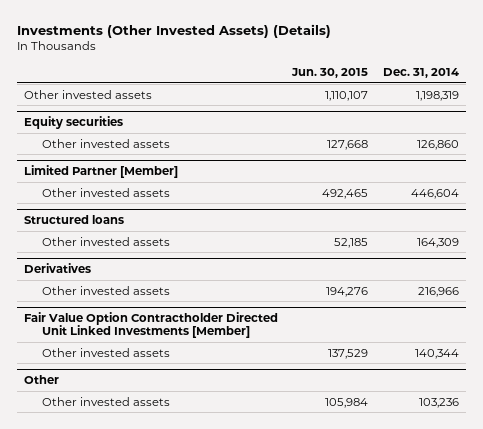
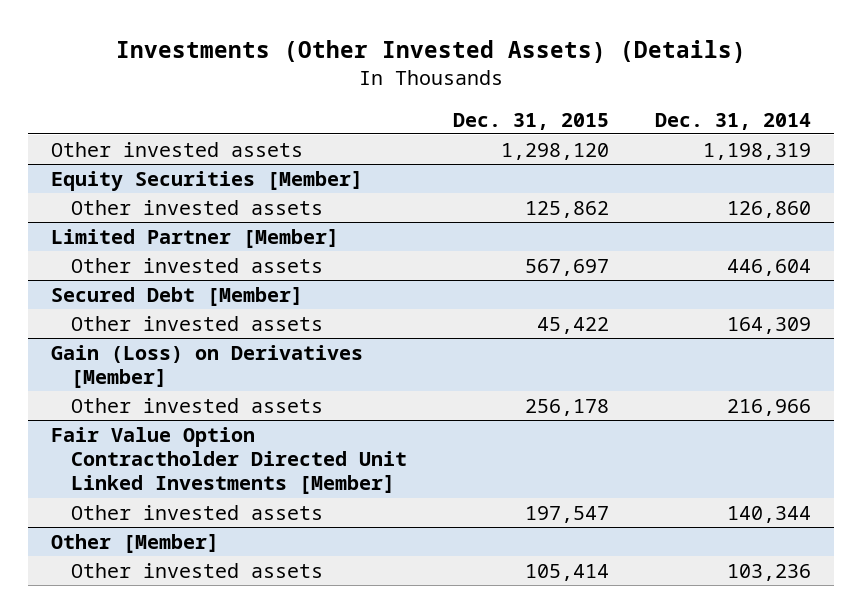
[291,68,369,79] Jun. 30, 2015 -> none
none -> [453,112,610,130] Dec. 31, 2015
[24,116,124,130] Equity securities -> [50,170,363,191] Equity Securities [Member]
[24,215,125,225] Structured loans -> [50,286,303,306] Secured Debt [Member]
[24,263,92,274] Derivatives -> [50,344,363,388] Gain (Loss) on Derivatives [Member]
[24,375,60,385] Other -> [50,533,219,553] Other [Member]

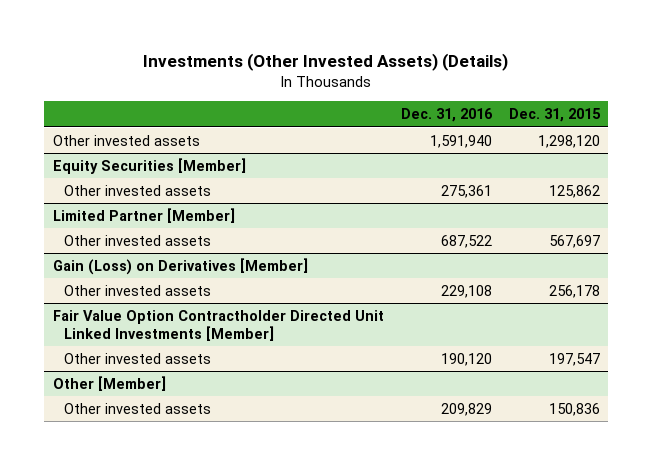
[655,112,812,130] Dec. 31, 2014 -> none
none -> [400,108,493,123] Dec. 31, 2016
[50,286,303,306] Secured Debt [Member] -> none
[71,315,324,331] Other invested assets -> none
[525,563,610,581] 105,414 -> [548,402,600,416] 150,836

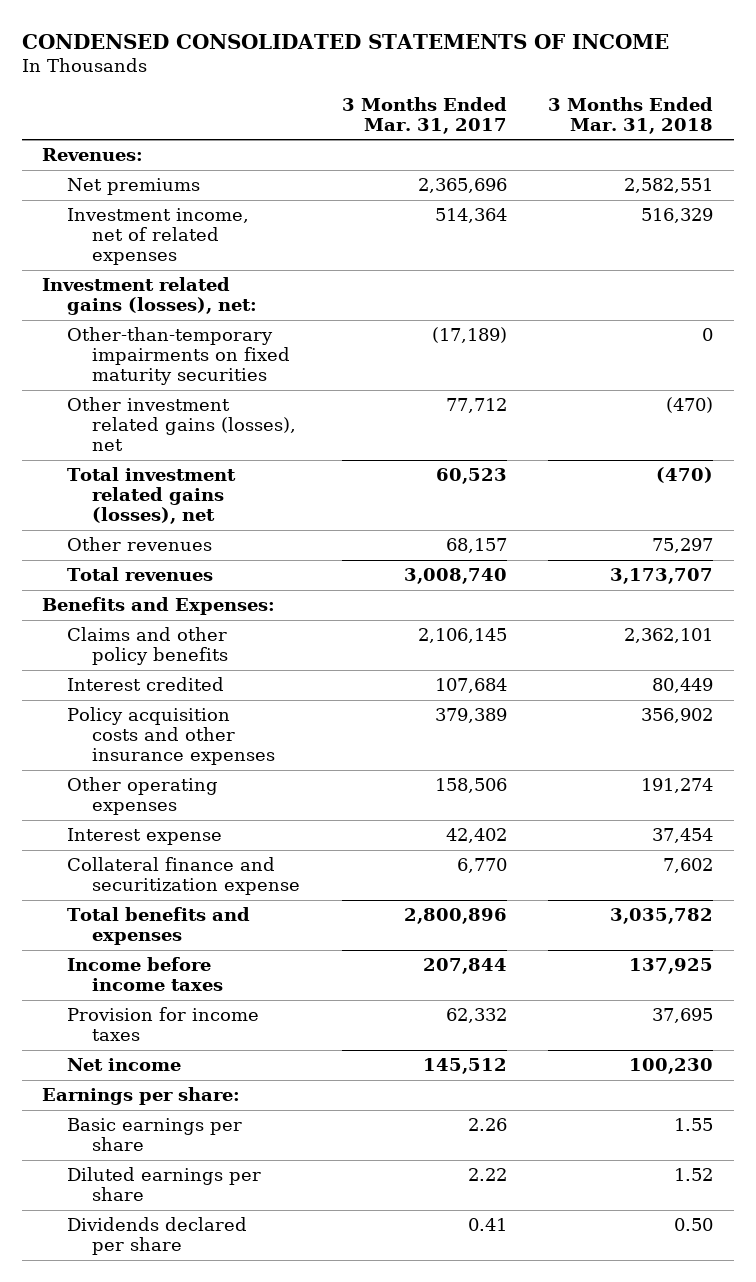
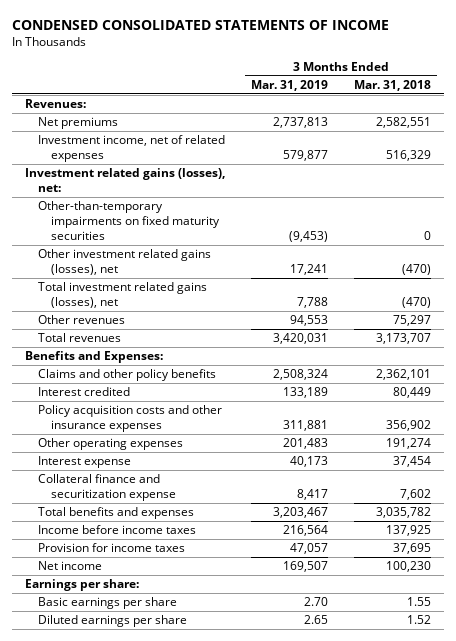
[341,96,507,134] 3 Months Ended Mar. 31, 2017 -> none
none -> [251,79,329,91] Mar. 31, 2019
[67,1217,248,1256] Dividends declared per share -> none

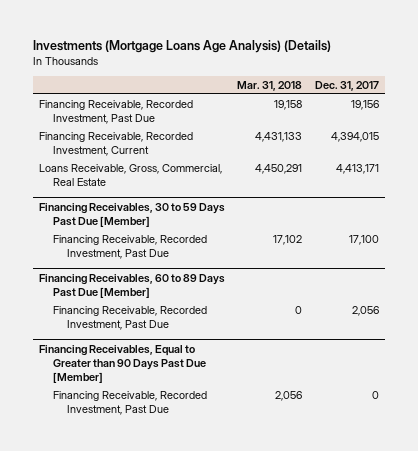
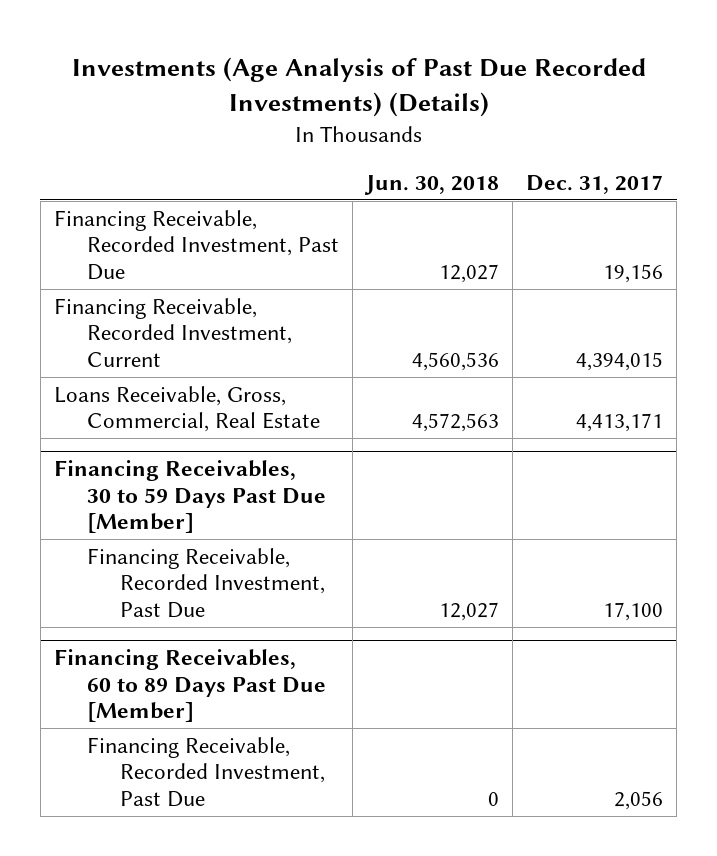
[32,40,331,54] Investments (Mortgage Loans Age Analysis) (Details) -> [71,56,646,118] Investments (Age Analysis of Past Due Recorded Investments) (Details)
[237,81,303,92] Mar. 31, 2018 -> none
none -> [364,174,500,195] Jun. 30, 2018
[39,344,206,383] Financing Receivables, Equal to Greater than 90 Days Past Due [Member] -> none
[52,390,207,415] Financing Receivable, Recorded Investment, Past Due -> none

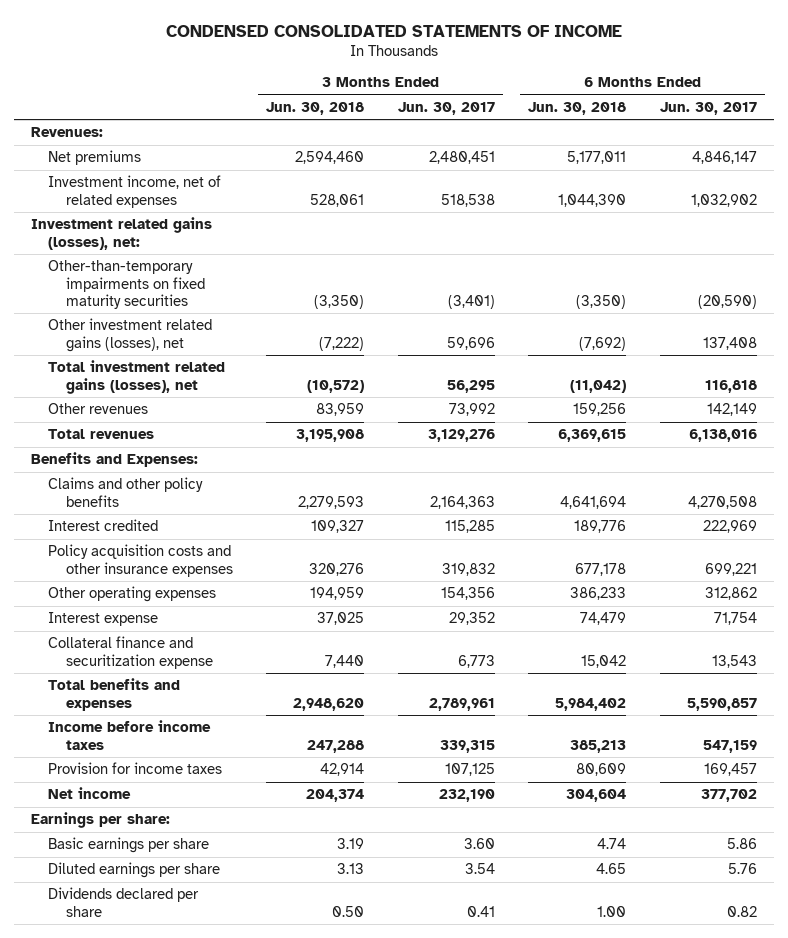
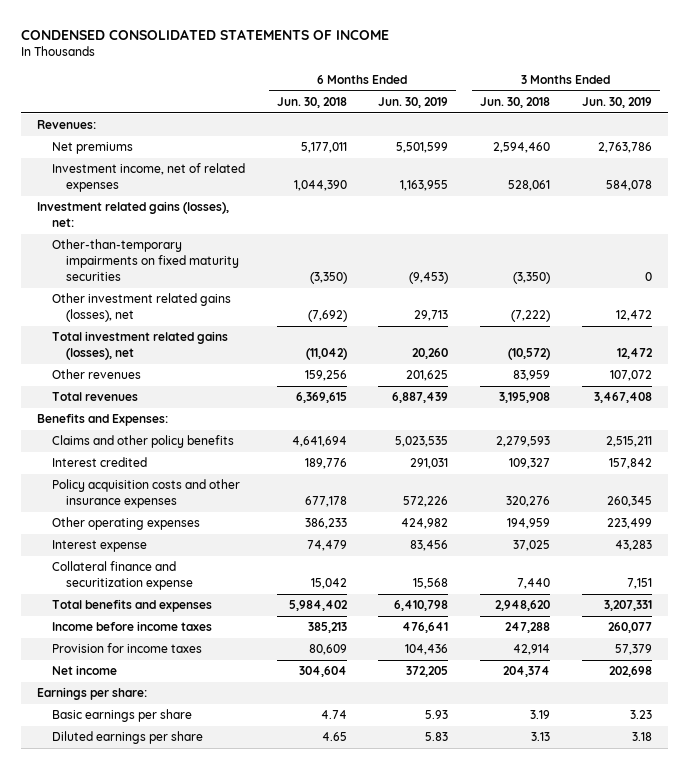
[397,101,495,115] Jun. 30, 2017 -> none
[660,101,758,115] Jun. 30, 2017 -> none
none -> [378,97,449,109] Jun. 30, 2019
none -> [582,97,653,109] Jun. 30, 2019
[48,887,200,917] Dividends declared per share -> none

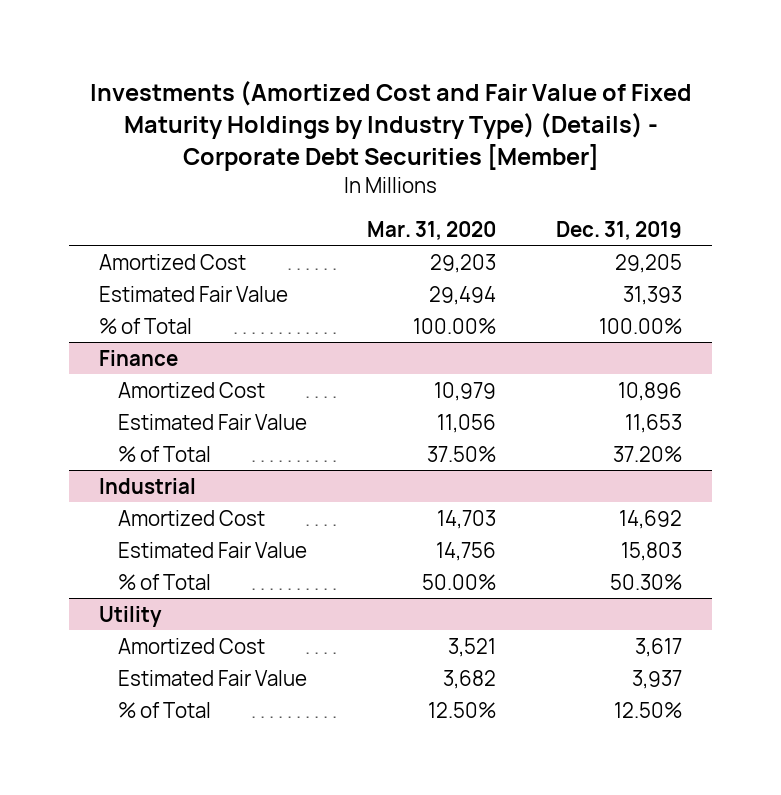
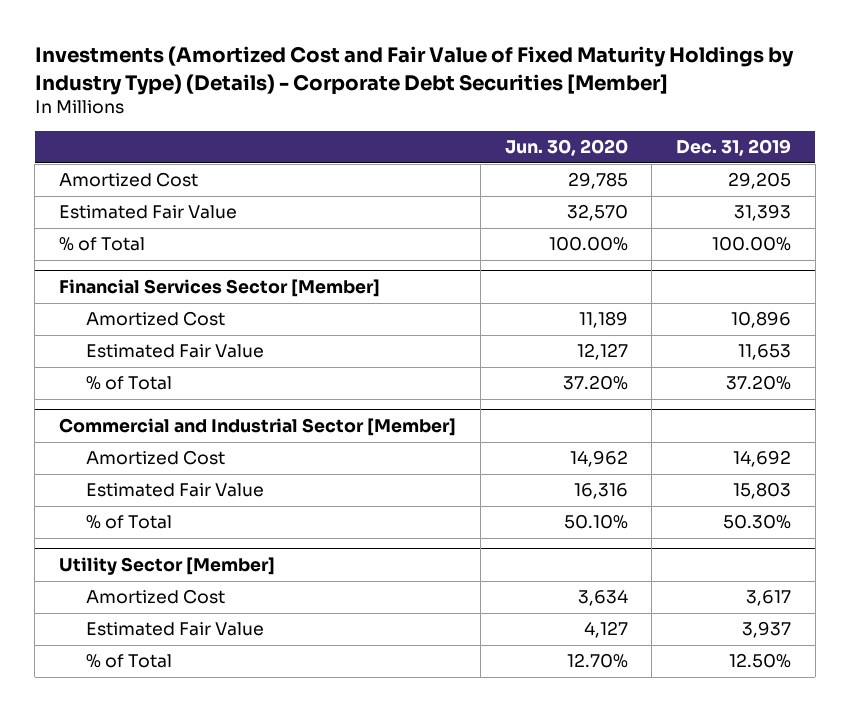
[366,220,496,240] Mar. 31, 2020 -> none
none -> [504,139,628,157] Jun. 30, 2020
[99,349,179,366] Finance -> [59,279,381,298] Financial Services Sector [Member]
[99,477,197,494] Industrial -> [59,418,457,437] Commercial and Industrial Sector [Member]
[99,605,163,627] Utility -> [59,557,276,576] Utility Sector [Member]

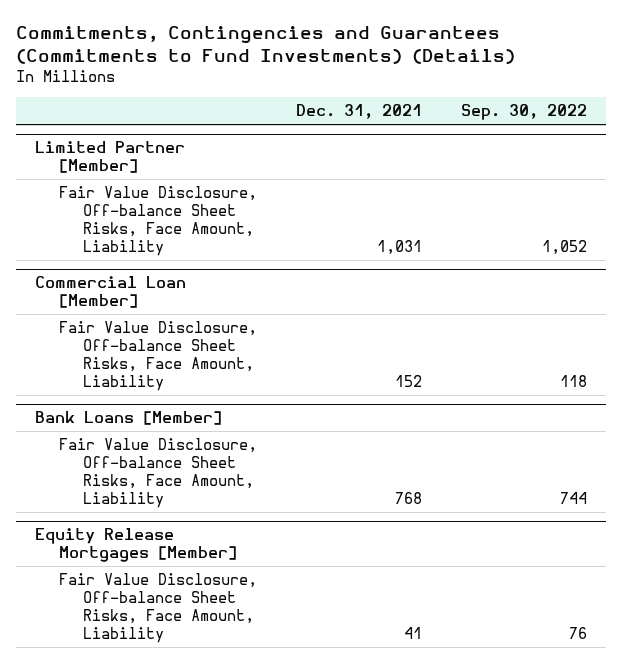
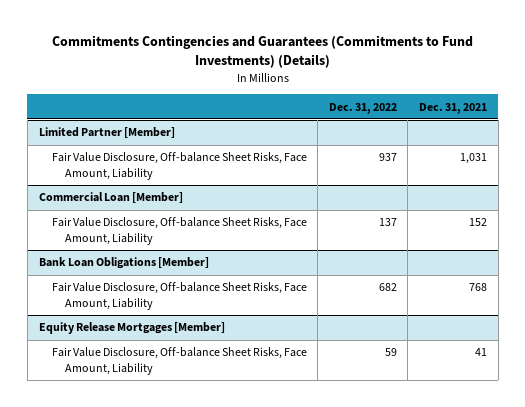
[15,25,515,65] Commitments, Contingencies and Guarantees (Commitments to Fund Investments) (Details) -> [51,35,473,69] Commitments Contingencies and Guarantees (Commitments to Fund Investments) (Details)
[460,104,587,121] Sep. 30, 2022 -> none
none -> [328,102,397,114] Dec. 31, 2022
[35,411,223,426] Bank Loans [Member] -> [38,257,209,270] Bank Loan Obligations [Member]

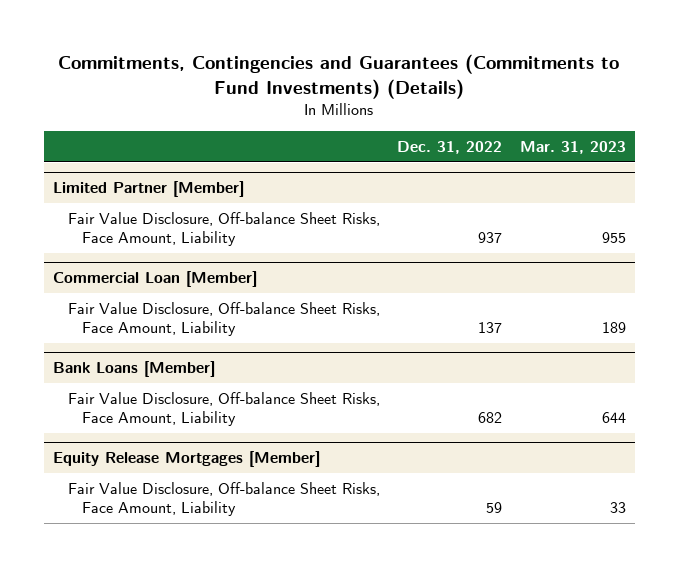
[51,35,473,69] Commitments Contingencies and Guarantees (Commitments to Fund Investments) (Details) -> [58,53,620,99] Commitments, Contingencies and Guarantees (Commitments to Fund Investments) (Details)
[418,102,487,114] Dec. 31, 2021 -> none
none -> [519,140,626,154] Mar. 31, 2023
[38,257,209,270] Bank Loan Obligations [Member] -> [52,361,215,378] Bank Loans [Member]

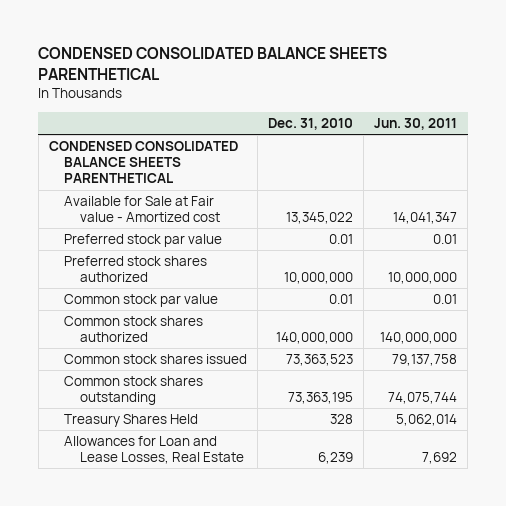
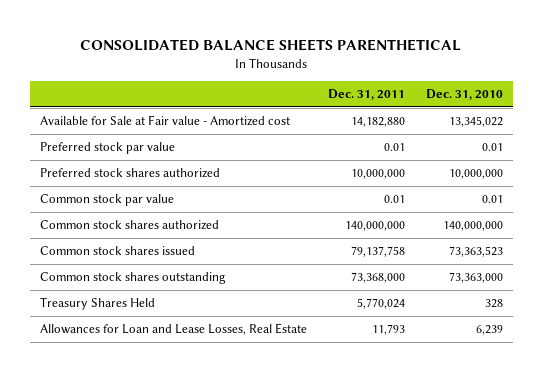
[38,47,388,81] CONDENSED CONSOLIDATED BALANCE SHEETS PARENTHETICAL -> [80,38,462,51] CONSOLIDATED BALANCE SHEETS PARENTHETICAL
[374,118,458,131] Jun. 30, 2011 -> none
none -> [327,89,405,101] Dec. 31, 2011
[48,141,238,184] CONDENSED CONSOLIDATED BALANCE SHEETS PARENTHETICAL -> none
[288,392,354,405] 73,363,195 -> [448,272,503,284] 73,363,000

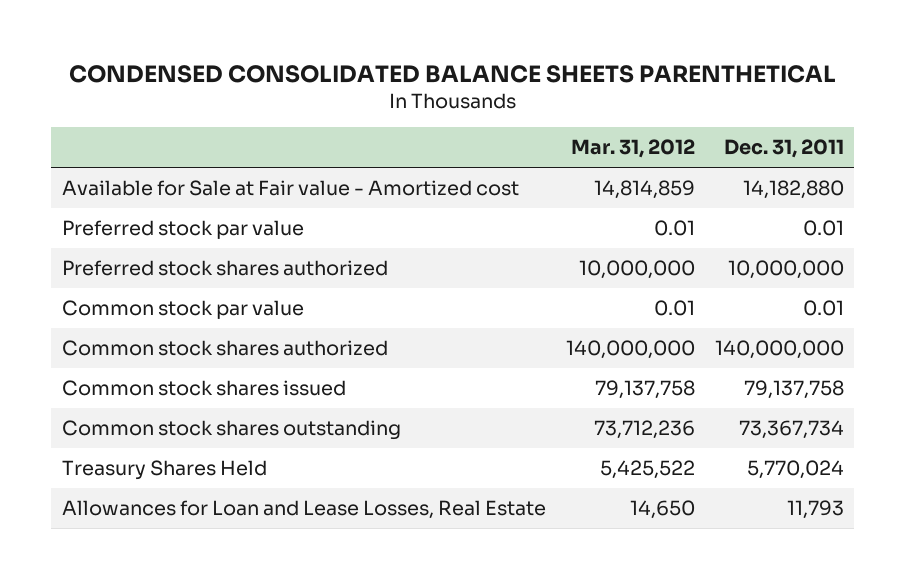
[80,38,462,51] CONSOLIDATED BALANCE SHEETS PARENTHETICAL -> [68,64,836,83] CONDENSED CONSOLIDATED BALANCE SHEETS PARENTHETICAL
[425,89,503,101] Dec. 31, 2010 -> none
none -> [570,139,695,159] Mar. 31, 2012
[350,272,405,284] 73,368,000 -> [739,420,845,440] 73,367,734

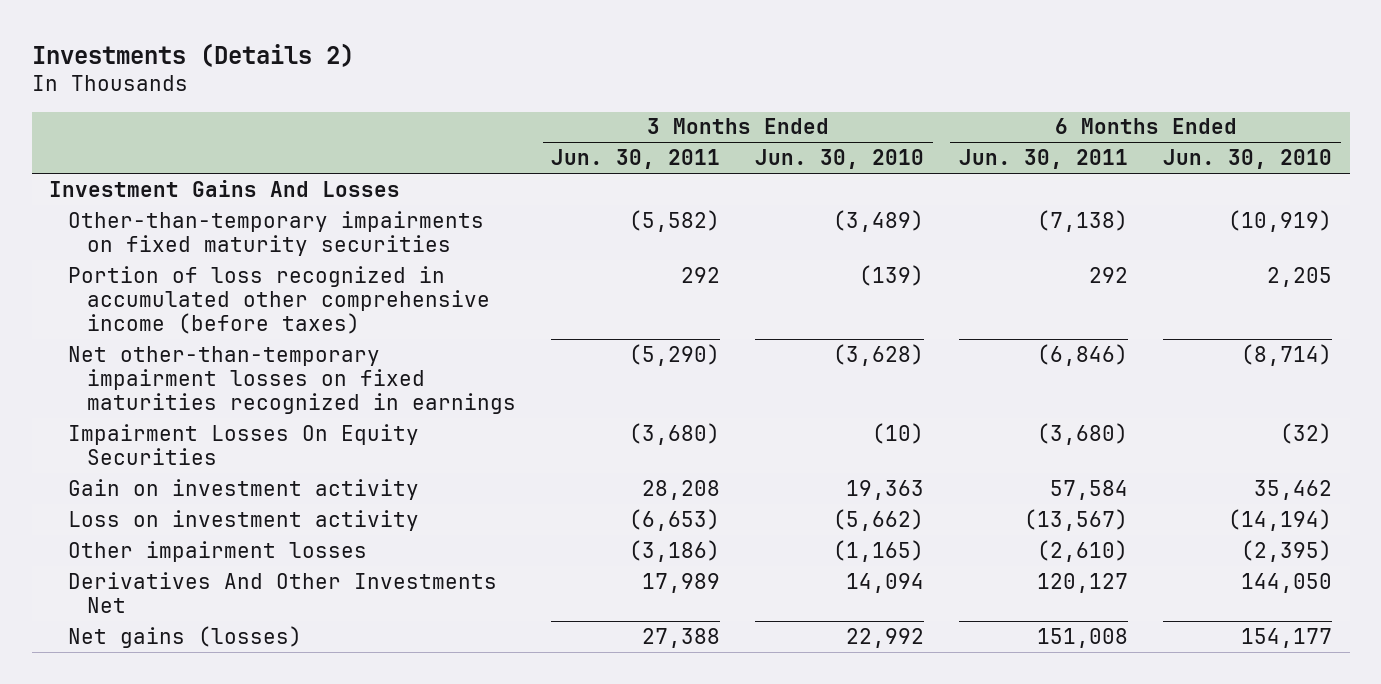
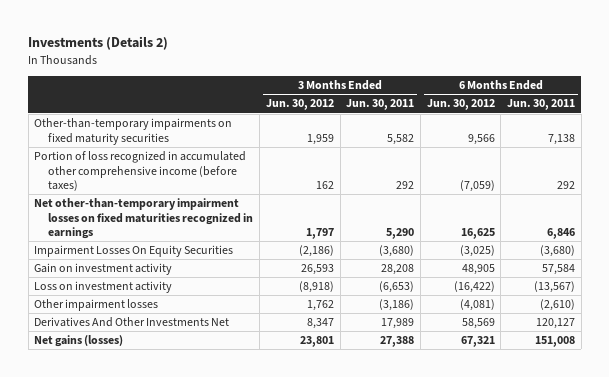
[755,149,925,170] Jun. 30, 2010 -> none
[1163,149,1333,170] Jun. 30, 2010 -> none
none -> [265,99,334,111] Jun. 30, 2012
none -> [426,99,495,111] Jun. 30, 2012
[49,179,401,197] Investment Gains And Losses -> none
[629,209,721,232] (5,582) -> [387,133,415,145] 5,582
[1037,209,1129,232] (7,138) -> [548,133,576,145] 7,138
[629,343,721,366] (5,290) -> [386,227,415,239] 5,290
[1037,343,1129,366] (6,846) -> [547,227,576,239] 6,846

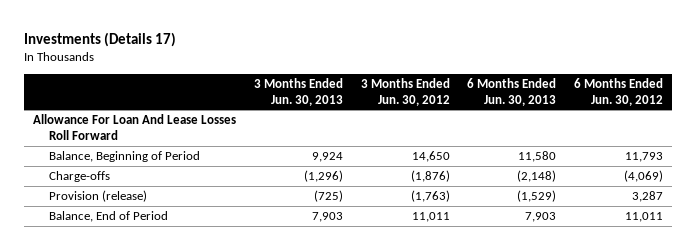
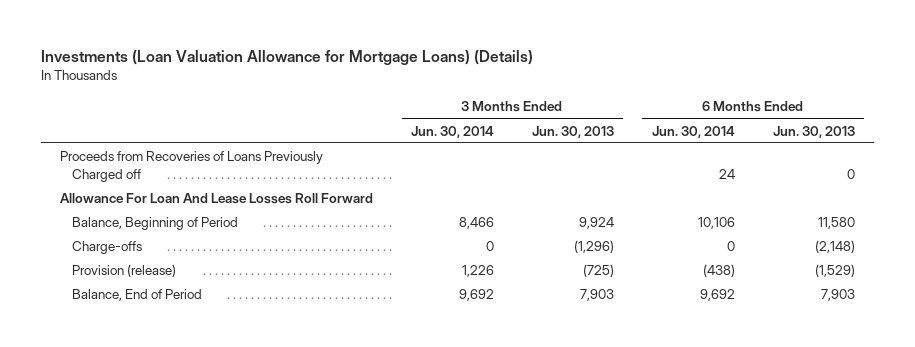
[24,31,177,47] Investments (Details 17) -> [41,50,534,66] Investments (Loan Valuation Allowance for Mortgage Loans) (Details)
[360,77,450,106] 3 Months Ended Jun. 30, 2012 -> none
[573,77,663,106] 6 Months Ended Jun. 30, 2012 -> none
none -> [411,125,495,138] Jun. 30, 2014
none -> [651,125,735,138] Jun. 30, 2014
none -> [60,151,324,182] Proceeds from Recoveries of Loans Previously Charged off

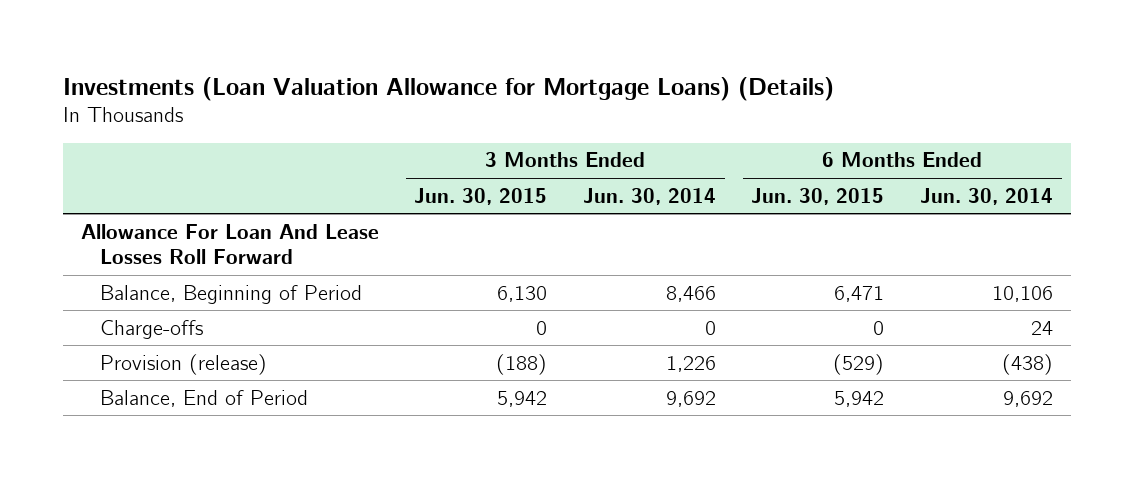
[531,125,614,138] Jun. 30, 2013 -> none
[772,125,855,138] Jun. 30, 2013 -> none
none -> [414,187,548,205] Jun. 30, 2015
none -> [751,187,885,205] Jun. 30, 2015
[60,151,324,182] Proceeds from Recoveries of Loans Previously Charged off -> none
[726,241,735,252] 0 -> [1030,320,1053,335] 24

